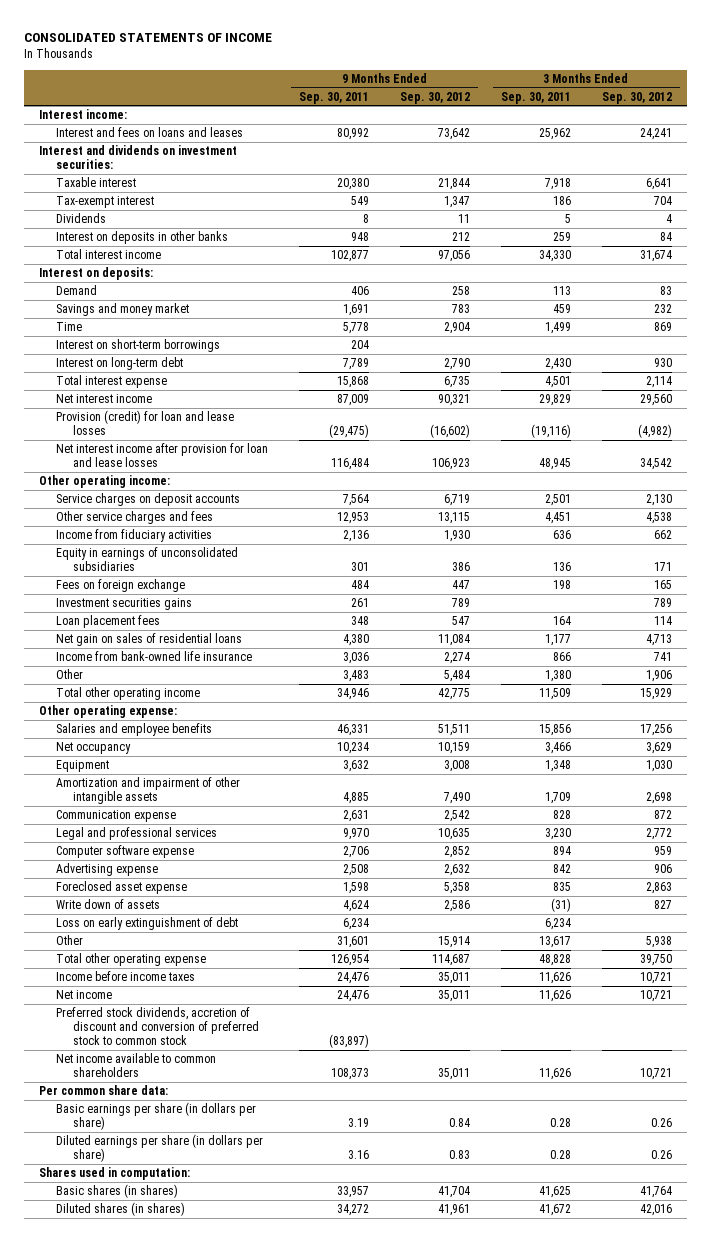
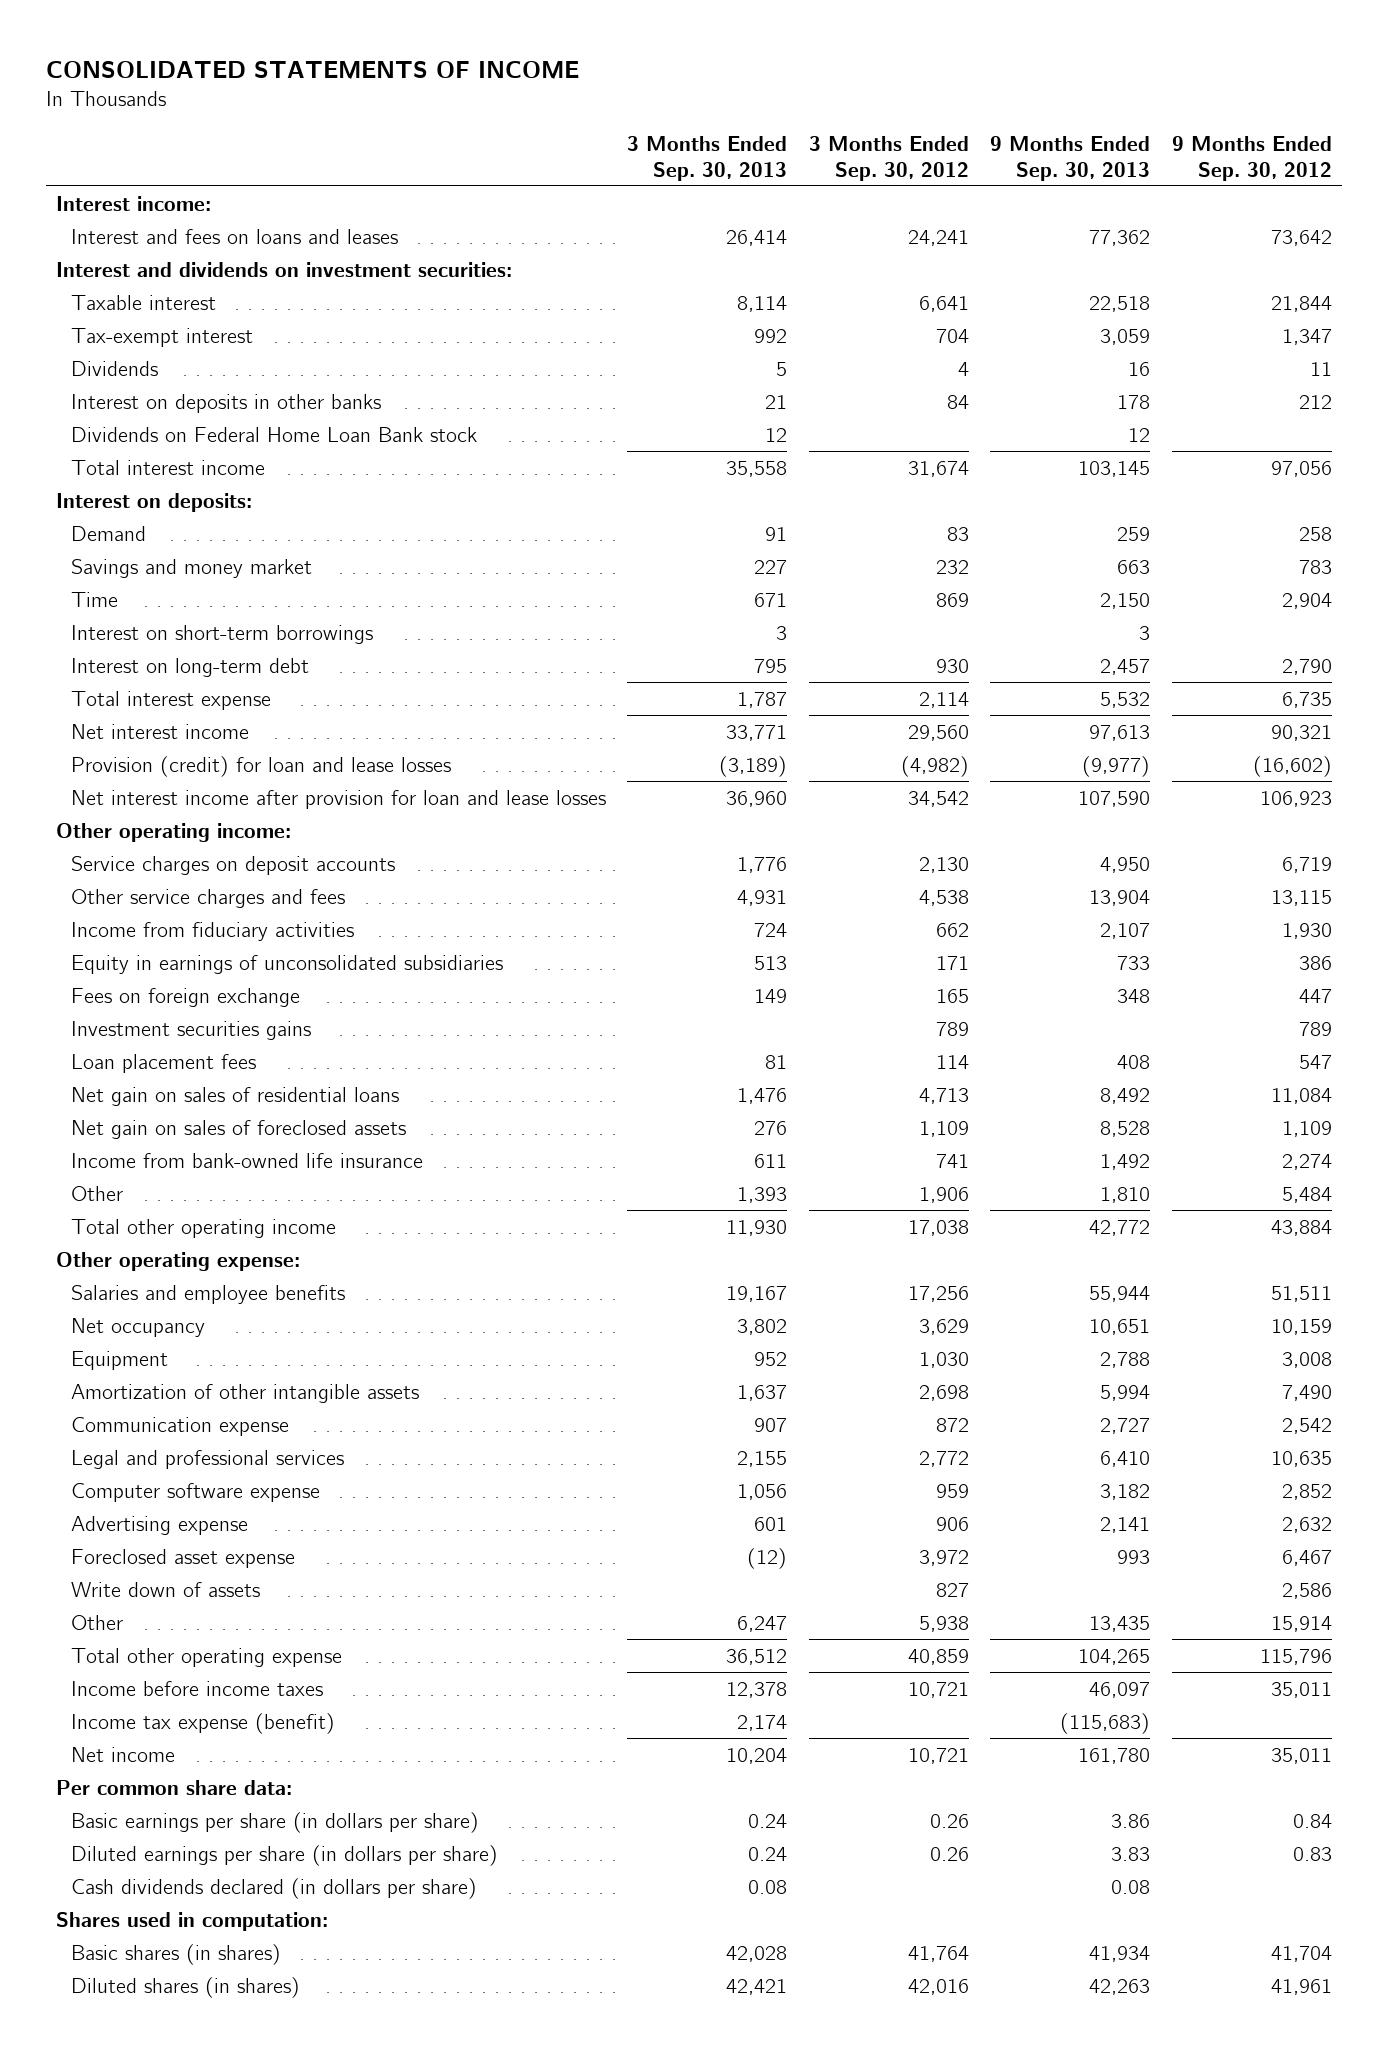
[299,91,370,104] Sep. 30, 2011 -> none
[500,91,571,104] Sep. 30, 2011 -> none
none -> [627,135,788,181] 3 Months Ended Sep. 30, 2013
none -> [990,135,1151,181] 9 Months Ended Sep. 30, 2013
none -> [71,426,478,442] Dividends on Federal Home Loan Bank stock
none -> [71,1119,407,1139] Net gain on sales of foreclosed assets
[438,687,471,700] 42,775 -> [1270,1219,1332,1236] 43,884
[639,687,672,700] 15,929 -> [907,1219,969,1236] 17,038
[56,776,241,805] Amortization and impairment of other intangible assets -> [71,1383,420,1403] Amortization of other intangible assets
[444,881,471,894] 5,358 -> [1281,1549,1332,1566] 6,467
[645,881,672,894] 2,863 -> [918,1549,969,1566] 3,972
[56,916,239,930] Loss on early extinguishment of debt -> none
[432,953,471,966] 114,687 -> [1259,1648,1332,1665] 115,796
[639,953,672,966] 39,750 -> [907,1648,969,1665] 40,859
none -> [71,1712,336,1734] Income tax expense (benefit)
[56,1006,260,1046] Preferred stock dividends, accretion of discount and conversion of preferred stock to common stock -> none
[56,1052,217,1078] Net income available to common shareholders -> none
none -> [71,1877,478,1899] Cash dividends declared (in dollars per share)

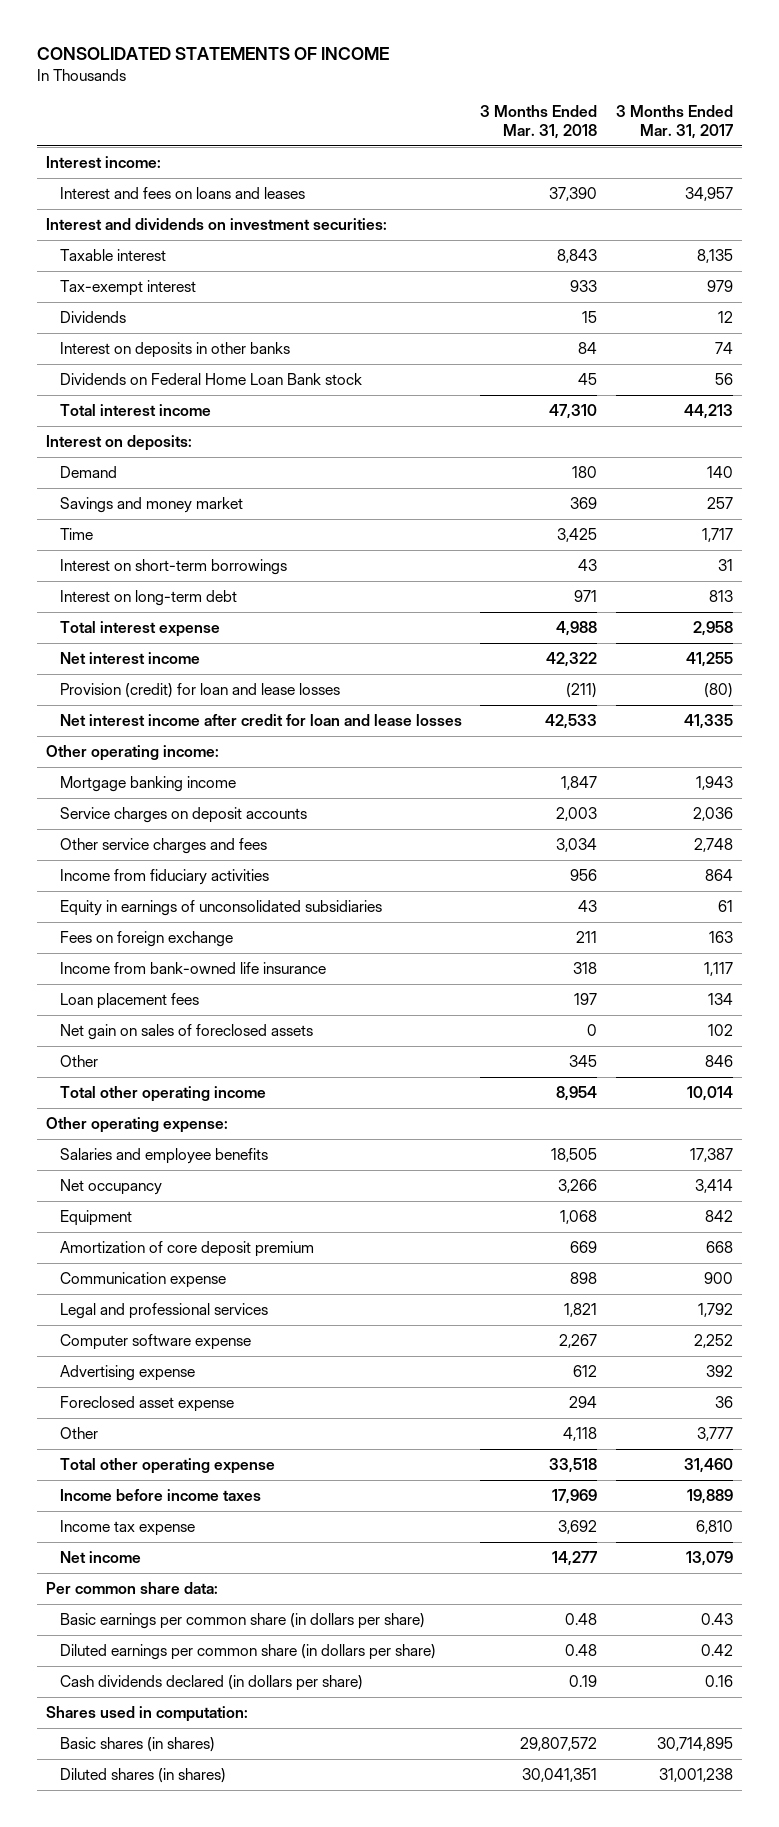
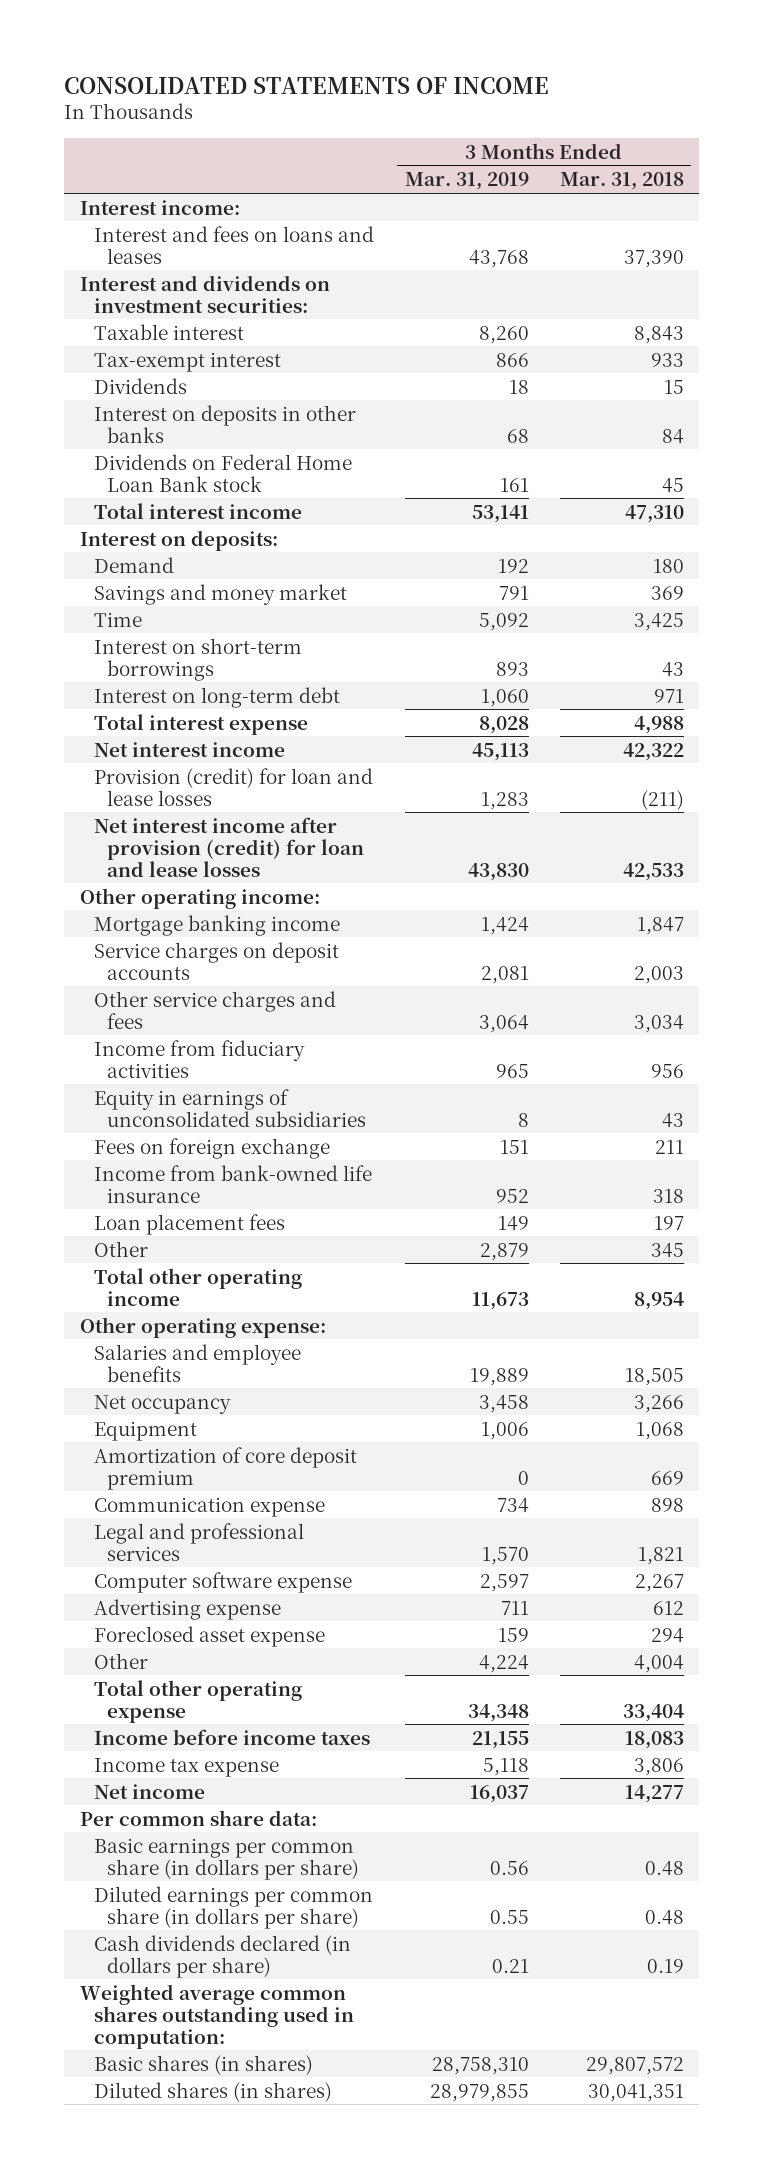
[615,105,733,139] 3 Months Ended Mar. 31, 2017 -> none
none -> [404,172,529,191] Mar. 31, 2019
[60,713,463,726] Net interest income after credit for loan and lease losses -> [93,816,365,877] Net interest income after provision (credit) for loan and lease losses
[60,1023,314,1040] Net gain on sales of foreclosed assets -> none
[563,1426,598,1441] 4,118 -> [633,1654,684,1673] 4,004
[549,1457,598,1473] 33,518 -> [622,1703,684,1722] 33,404
[552,1488,598,1504] 17,969 -> [624,1730,684,1749] 18,083
[558,1519,598,1534] 3,692 -> [633,1757,684,1776] 3,806
[45,1705,248,1722] Shares used in computation: -> [79,1983,354,2049] Weighted average common shares outstanding used in computation:

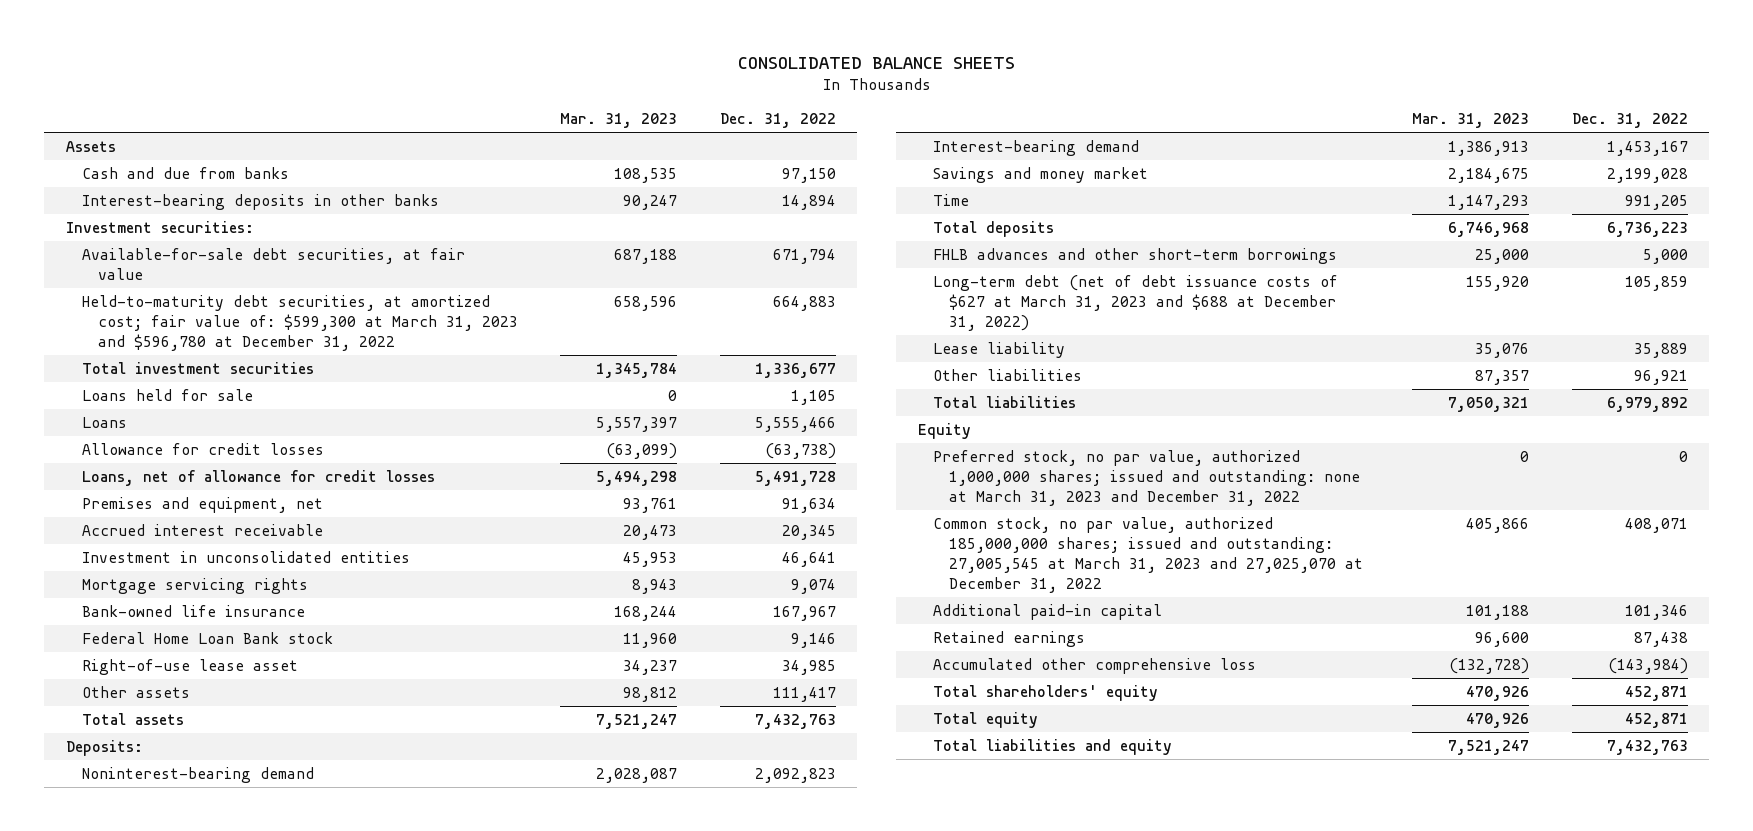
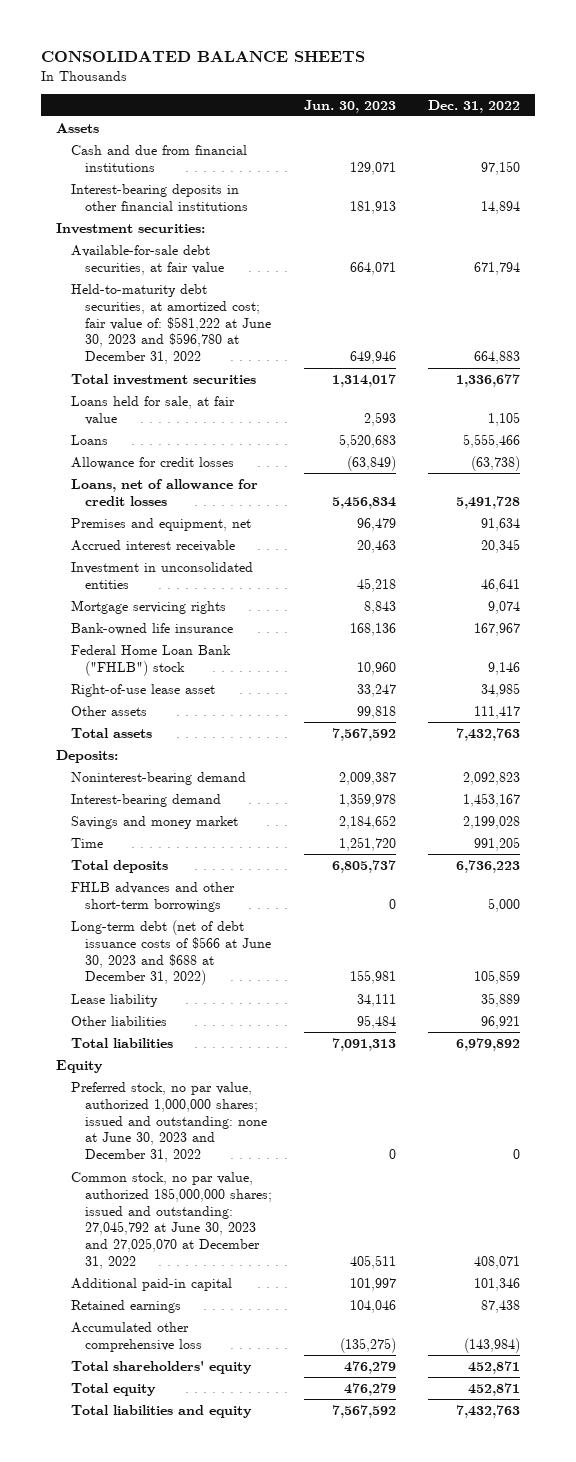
[560,113,678,129] Mar. 31, 2023 -> none
none -> [303,99,396,113] Jun. 30, 2023
[81,166,289,179] Cash and due from banks -> [70,144,247,172] Cash and due from financial institutions
[81,193,439,210] Interest-bearing deposits in other banks -> [70,183,249,211] Interest-bearing deposits in other financial institutions
[81,294,518,351] Held-to-maturity debt securities, at amortized cost; fair value of: $599,300 at March 31, 2023 and $596,780 at December 31, 2022 -> [70,283,272,365] Held-to-maturity debt securities, at amortized cost; fair value of: $581,222 at June 30, 2023 and $596,780 at December 31, 2022
[81,388,253,401] Loans held for sale -> [70,395,235,425] Loans held for sale, at fair value
[81,631,333,644] Federal Home Loan Bank stock -> [70,644,231,676] Federal Home Loan Bank ("FHLB") stock
[933,274,1339,331] Long-term debt (net of debt issuance costs of $627 at March 31, 2023 and $688 at December 31, 2022) -> [70,919,272,986] Long-term debt (net of debt issuance costs of $566 at June 30, 2023 and $688 at December 31, 2022)
[933,449,1361,506] Preferred stock, no par value, authorized 1,000,000 shares; issued and outstanding: none at March 31, 2023 and December 31, 2022 -> [70,1081,268,1163] Preferred stock, no par value, authorized 1,000,000 shares; issued and outstanding: none at June 30, 2023 and December 31, 2022
[933,516,1364,594] Common stock, no par value, authorized 185,000,000 shares; issued and outstanding: 27,005,545 at March 31, 2023 and 27,025,070 at December 31, 2022 -> [70,1171,273,1270] Common stock, no par value, authorized 185,000,000 shares; issued and outstanding: 27,045,792 at June 30, 2023 and 27,025,070 at December 31, 2022

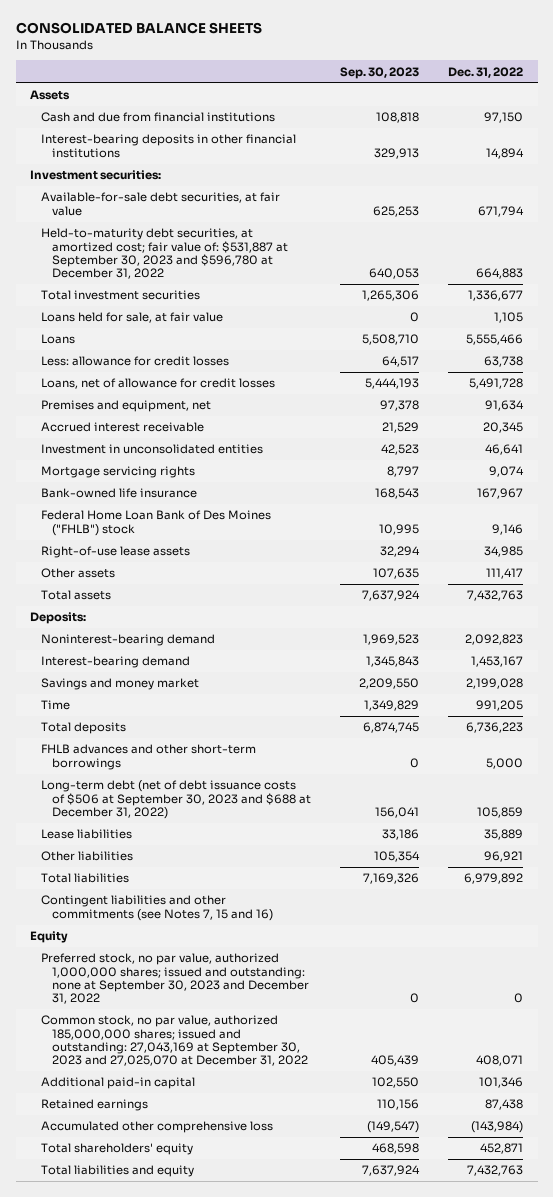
[303,99,396,113] Jun. 30, 2023 -> none
none -> [340,66,420,79] Sep. 30, 2023
[70,283,272,365] Held-to-maturity debt securities, at amortized cost; fair value of: $581,222 at June 30, 2023 and $596,780 at December 31, 2022 -> [41,228,289,280] Held-to-maturity debt securities, at amortized cost; fair value of: $531,887 at September 30, 2023 and $596,780 at December 31, 2022
[70,456,234,469] Allowance for credit losses -> [41,356,230,367] Less: allowance for credit losses
[470,455,520,471] (63,738) -> [484,356,524,368] 63,738
[70,644,231,676] Federal Home Loan Bank ("FHLB") stock -> [41,510,272,536] Federal Home Loan Bank of Des Moines ("FHLB") stock
[70,683,215,697] Right-of-use lease asset -> [41,546,191,559] Right-of-use lease assets
[70,919,272,986] Long-term debt (net of debt issuance costs of $566 at June 30, 2023 and $688 at December 31, 2022) -> [41,780,312,820] Long-term debt (net of debt issuance costs of $506 at September 30, 2023 and $688 at December 31, 2022)
[70,993,158,1007] Lease liability -> [41,829,133,840] Lease liabilities
none -> [41,895,274,921] Contingent liabilities and other commitments (see Notes 7, 15 and 16)
[70,1081,268,1163] Preferred stock, no par value, authorized 1,000,000 shares; issued and outstanding: none at June 30, 2023 and December 31, 2022 -> [41,953,310,1005] Preferred stock, no par value, authorized 1,000,000 shares; issued and outstanding: none at September 30, 2023 and December 31, 2022
[70,1171,273,1270] Common stock, no par value, authorized 185,000,000 shares; issued and outstanding: 27,045,792 at June 30, 2023 and 27,025,070 at December 31, 2022 -> [41,1015,309,1067] Common stock, no par value, authorized 185,000,000 shares; issued and outstanding: 27,043,169 at September 30, 2023 and 27,025,070 at December 31, 2022
[70,1382,156,1396] Total equity -> none

